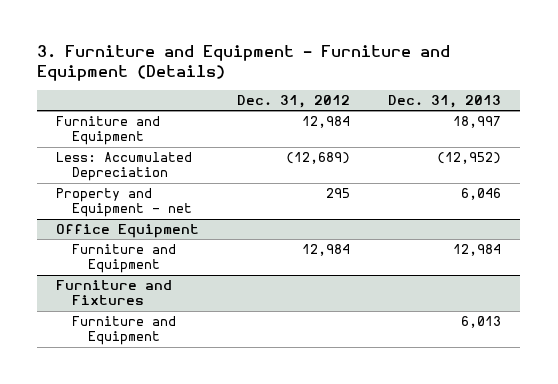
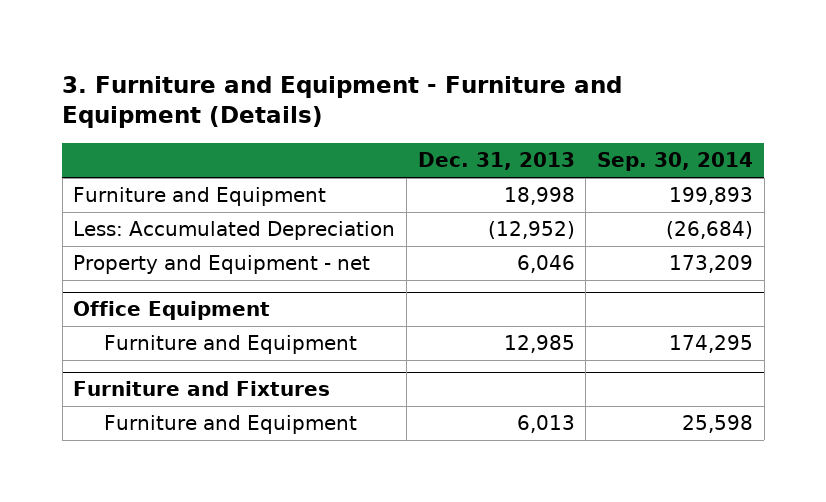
[237,95,351,109] Dec. 31, 2012 -> none
none -> [596,152,753,172] Sep. 30, 2014
[453,115,502,128] 18,997 -> [503,187,575,206] 18,998
[453,243,502,256] 12,984 -> [503,335,575,354] 12,985

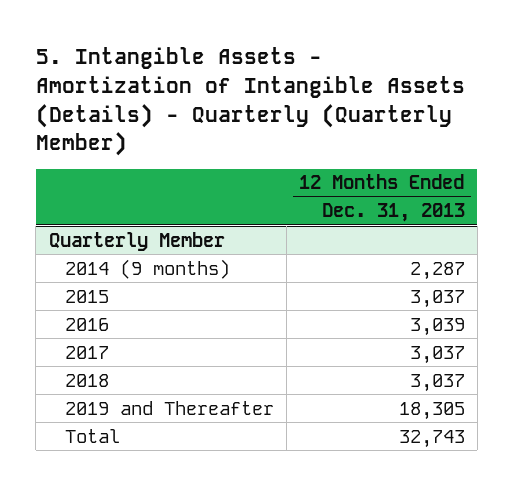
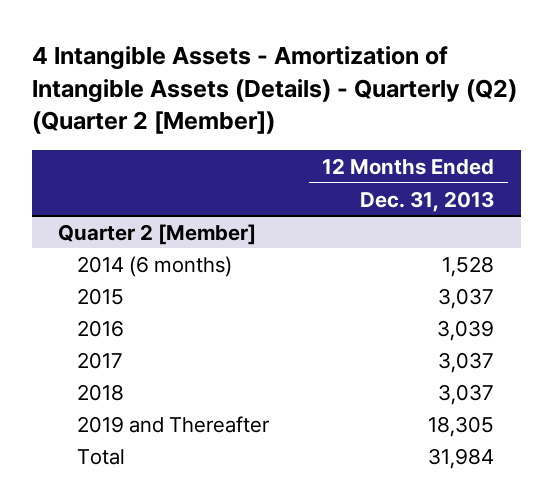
[35,47,465,157] 5. Intangible Assets - Amortization of Intangible Assets (Details) - Quarterly (Quarterly Member) -> [31,46,517,135] 4 Intangible Assets - Amortization of Intangible Assets (Details) - Quarterly (Q2) (Quarter 2 [Member])
[48,231,225,251] Quarterly Member -> none
none -> [58,223,257,245] Quarter 2 [Member]
[64,258,230,279] 2014 (9 months) -> [76,255,232,277] 2014 (6 months)
[409,261,465,280] 2,287 -> [442,255,495,277] 1,528
[398,429,465,448] 32,743 -> [428,447,495,469] 31,984

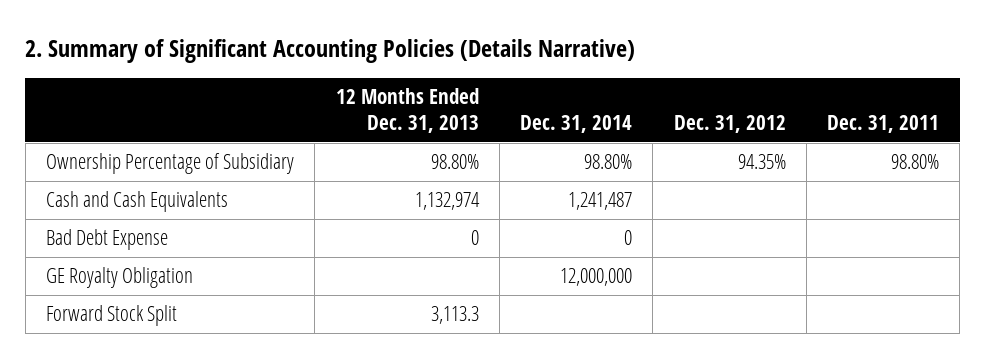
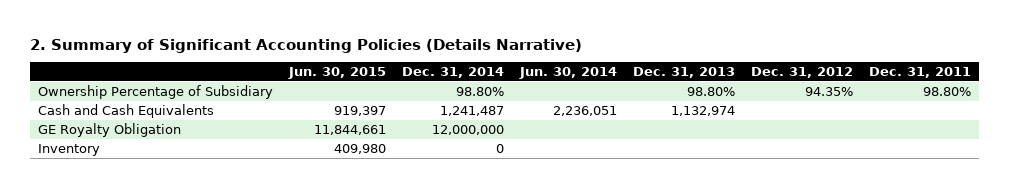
[335,88,479,134] 12 Months Ended Dec. 31, 2013 -> none
none -> [288,67,387,80] Jun. 30, 2015
none -> [519,67,618,80] Jun. 30, 2014
none -> [633,67,736,79] Dec. 31, 2013
[45,229,168,251] Bad Debt Expense -> none
[45,305,177,327] Forward Stock Split -> none
none -> [38,144,101,157] Inventory

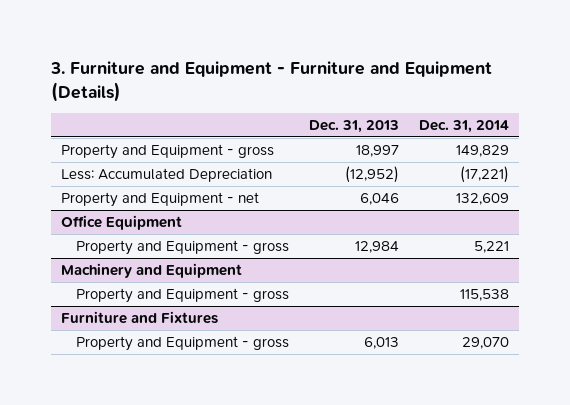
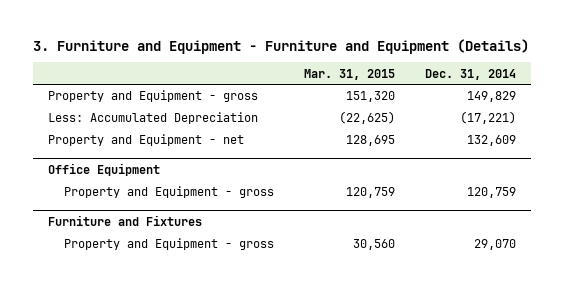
[308,119,399,133] Dec. 31, 2013 -> none
none -> [303,68,395,80] Mar. 31, 2015
[60,263,242,279] Machinery and Equipment -> none
[76,288,290,304] Property and Equipment - gross -> none
[473,241,509,254] 5,221 -> [467,187,517,199] 120,759

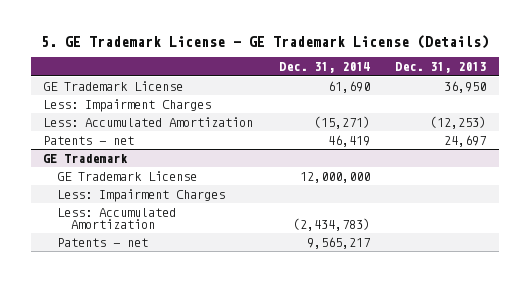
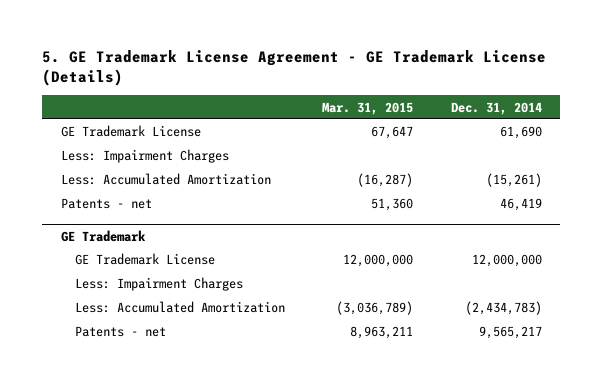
[40,34,489,49] 5. GE Trademark License - GE Trademark License (Details) -> [42,50,547,87] 5. GE Trademark License Agreement - GE Trademark License (Details)
[394,62,486,74] Dec. 31, 2013 -> none
none -> [322,101,414,115] Mar. 31, 2015
[313,115,370,129] (15,271) -> [485,173,542,188] (15,261)

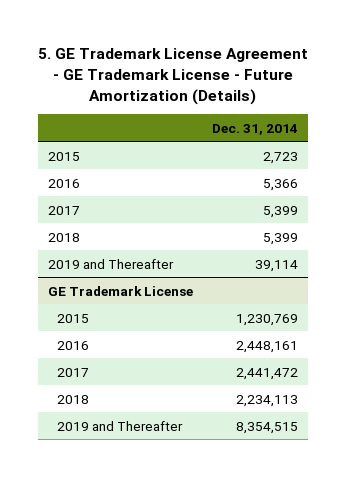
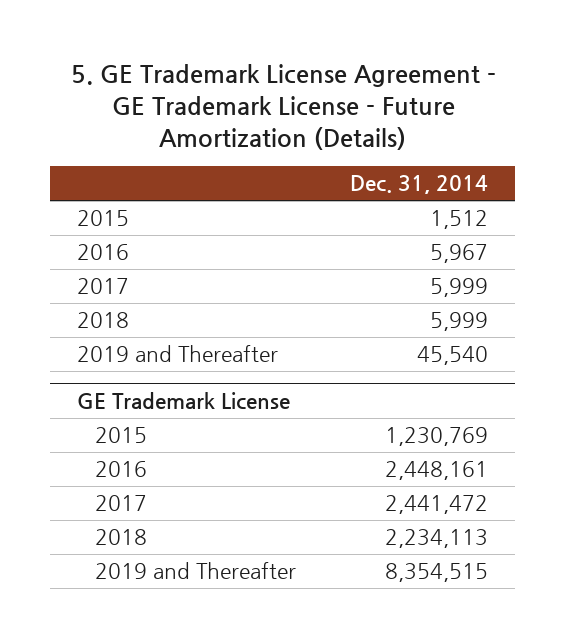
[263,151,299,164] 2,723 -> [429,210,488,230] 1,512
[263,178,299,191] 5,366 -> [429,244,488,264] 5,967
[263,205,299,218] 5,399 -> [429,278,488,298] 5,999
[263,232,299,245] 5,399 -> [429,312,488,332] 5,999
[255,259,299,272] 39,114 -> [416,346,488,366] 45,540

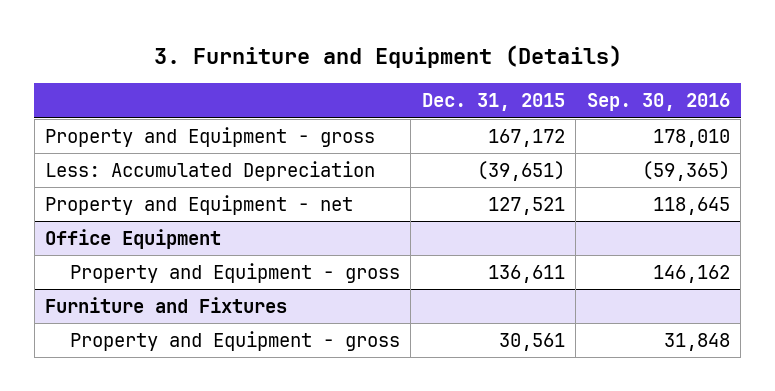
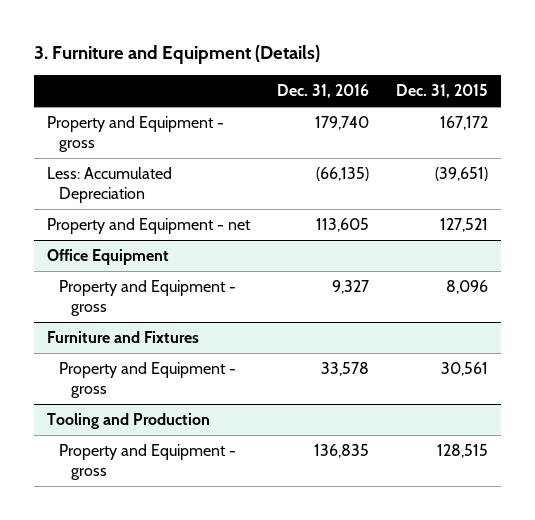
[586,93,730,112] Sep. 30, 2016 -> none
none -> [276,84,369,99] Dec. 31, 2016
[487,265,565,284] 136,611 -> [445,280,488,295] 8,096
none -> [47,413,211,430] Tooling and Production
none -> [58,444,236,481] Property and Equipment - gross

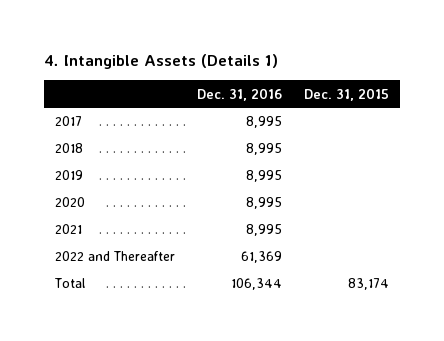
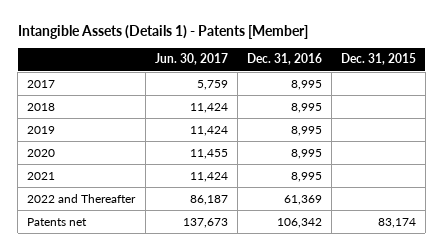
[44,54,279,70] 4. Intangible Assets (Details 1) -> [17,24,308,39] Intangible Assets (Details 1) - Patents [Member]
none -> [154,53,228,66] Jun. 30, 2017
[54,278,87,289] Total -> none
none -> [27,217,88,226] Patents net

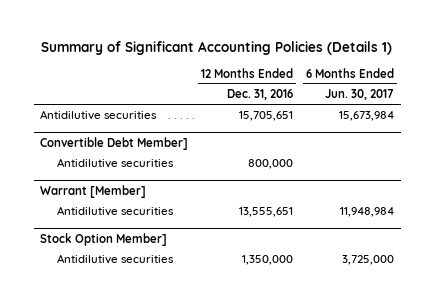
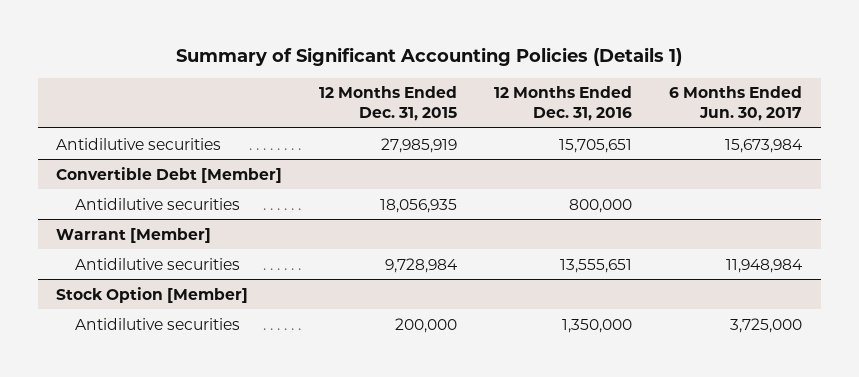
none -> [319,86,458,121] 12 Months Ended Dec. 31, 2015
[40,136,189,150] Convertible Debt Member] -> [56,166,283,183] Convertible Debt [Member]
[40,232,168,246] Stock Option Member] -> [56,286,249,303] Stock Option [Member]

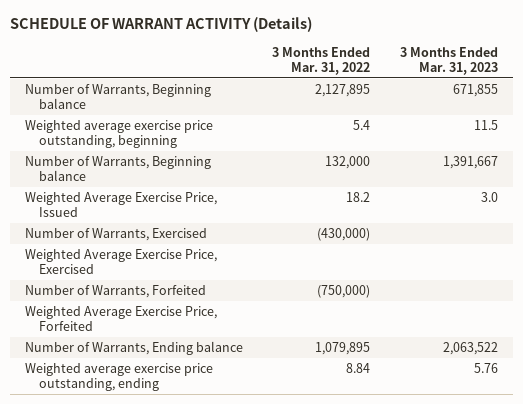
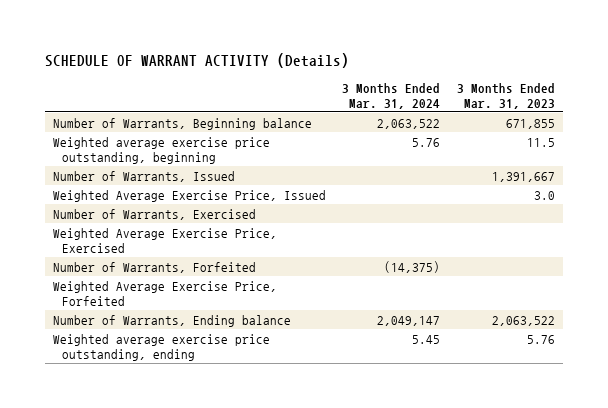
[272,46,371,75] 3 Months Ended Mar. 31, 2022 -> none
none -> [342,82,441,109] 3 Months Ended Mar. 31, 2024
[24,155,211,182] Number of Warrants, Beginning balance -> [52,170,235,182] Number of Warrants, Issued

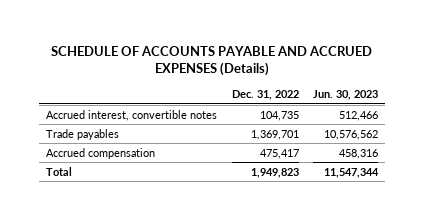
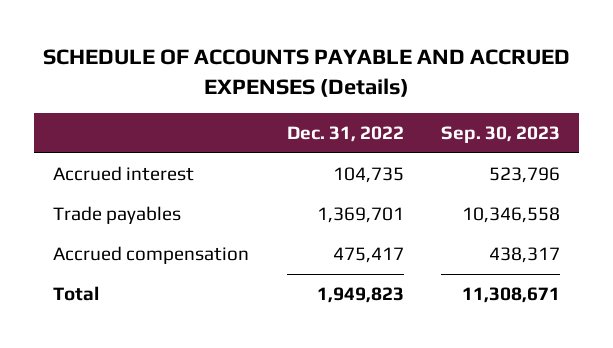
[313,90,379,101] Jun. 30, 2023 -> none
none -> [441,126,561,144] Sep. 30, 2023
[46,109,218,121] Accrued interest, convertible notes -> [53,166,195,182] Accrued interest

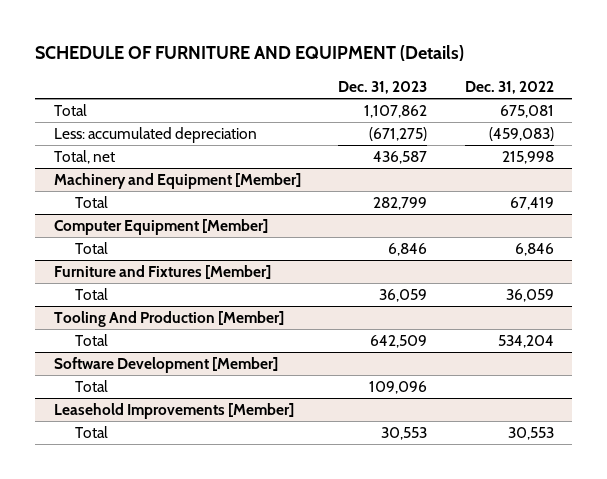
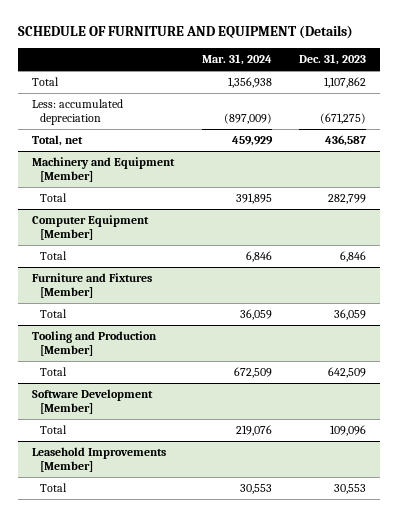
[464,80,554,94] Dec. 31, 2022 -> none
none -> [201,54,272,66] Mar. 31, 2024
[53,311,284,328] Tooling And Production [Member] -> [31,330,157,357] Tooling and Production [Member]

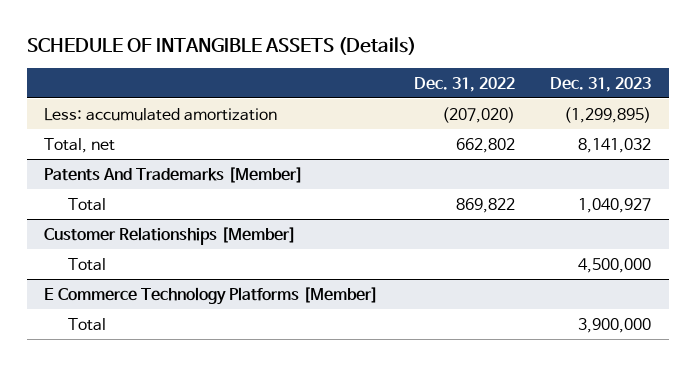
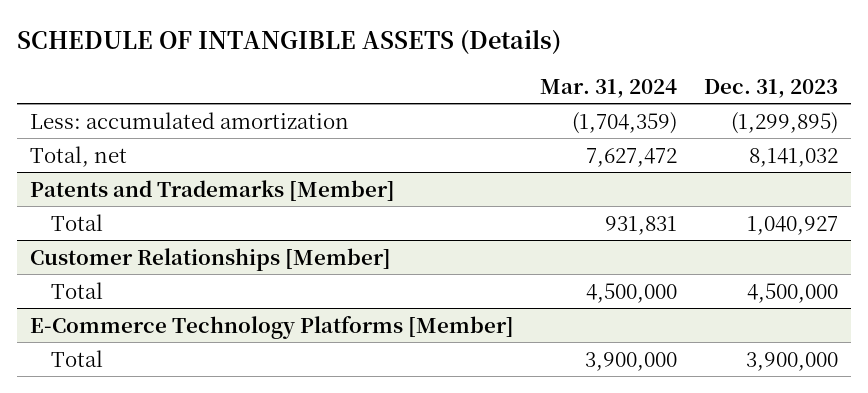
[413,76,515,92] Dec. 31, 2022 -> none
none -> [540,78,678,98] Mar. 31, 2024
[44,166,304,183] Patents And Trademarks [Member] -> [30,179,396,201] Patents and Trademarks [Member]
[44,286,379,305] E Commerce Technology Platforms [Member] -> [30,315,515,339] E-Commerce Technology Platforms [Member]

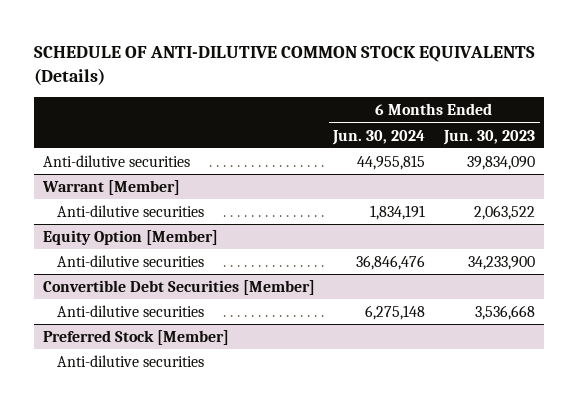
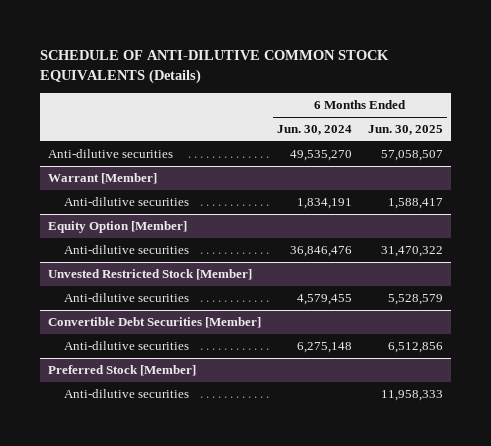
[443,129,536,145] Jun. 30, 2023 -> none
none -> [367,125,443,136] Jun. 30, 2025
[357,154,426,170] 44,955,815 -> [290,150,353,162] 49,535,270
none -> [48,269,253,281] Unvested Restricted Stock [Member]
none -> [64,293,190,303] Anti-dilutive securities

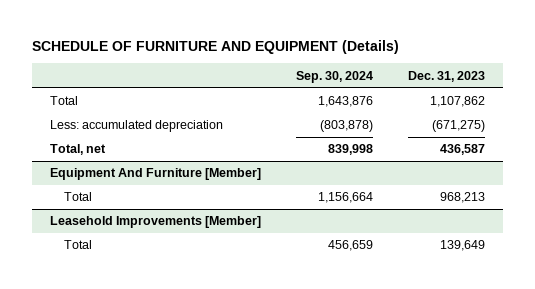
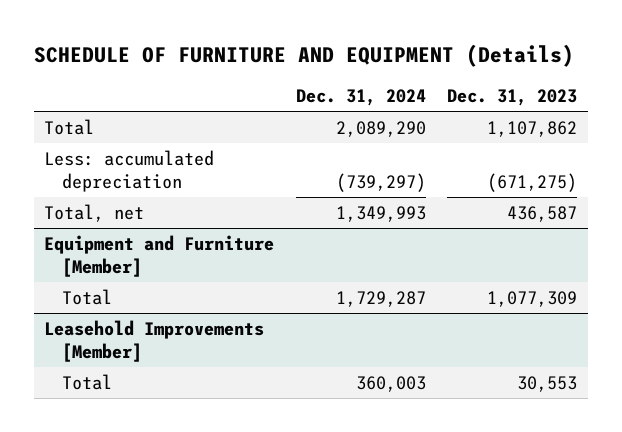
[295,70,373,83] Sep. 30, 2024 -> none
none -> [295,88,426,106] Dec. 31, 2024
[49,168,261,181] Equipment And Furniture [Member] -> [44,234,275,278] Equipment and Furniture [Member]
[440,192,486,204] 968,213 -> [487,290,578,307] 1,077,309
[440,240,486,252] 139,649 -> [517,375,578,392] 30,553

